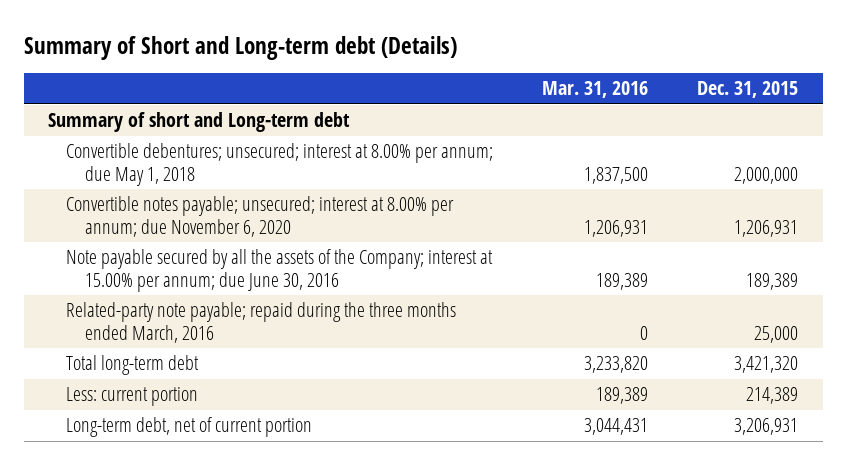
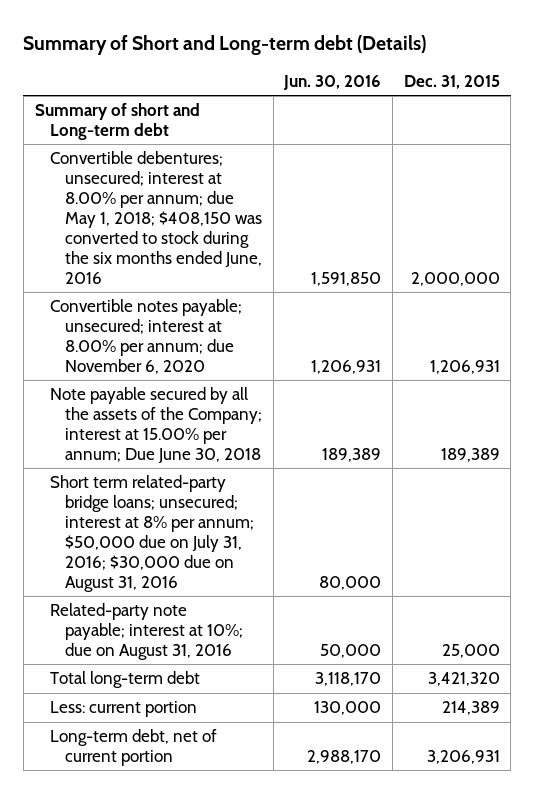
[542,81,649,99] Mar. 31, 2016 -> none
none -> [283,74,382,90] Jun. 30, 2016
[66,143,494,186] Convertible debentures; unsecured; interest at 8.00% per annum; due May 1, 2018 -> [49,151,262,284] Convertible debentures; unsecured; interest at 8.00% per annum; due May 1, 2018; $408,150 was converted to stock during the six months ended June, 2016
[66,302,457,343] Related-party note payable; repaid during the three months ended March, 2016 -> none
[66,249,494,292] Note payable secured by all the assets of the Company; interest at 15.00% per annum; due June 30, 2016 -> [49,387,262,463] Note payable secured by all the assets of the Company; interest at 15.00% per annum; Due June 30, 2018
none -> [49,475,254,592] Short term related-party bridge loans; unsecured; interest at 8% per annum; $50,000 due on July 31, 2016; $30,000 due on August 31, 2016
none -> [49,603,243,660] Related-party note payable; interest at 10%; due on August 31, 2016

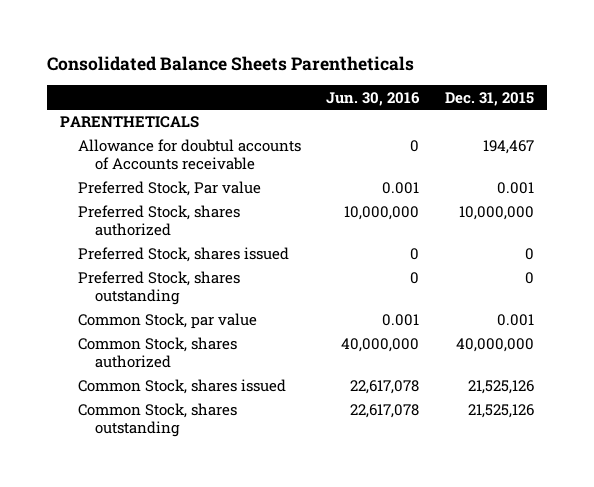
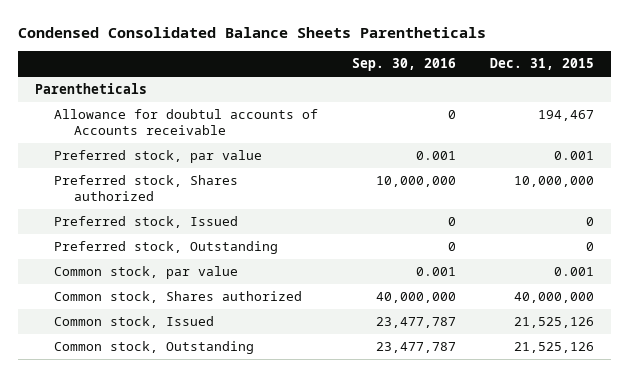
[46,56,414,72] Consolidated Balance Sheets Parentheticals -> [17,26,486,38] Condensed Consolidated Balance Sheets Parentheticals
[326,91,421,106] Jun. 30, 2016 -> none
none -> [352,58,457,72] Sep. 30, 2016
[59,116,199,129] PARENTHETICALS -> [34,83,147,95] Parentheticals
[77,181,261,197] Preferred Stock, Par value -> [54,150,263,164] Preferred stock, par value
[77,205,240,237] Preferred Stock, shares authorized -> [54,175,239,201] Preferred stock, Shares authorized
[77,247,289,263] Preferred Stock, shares issued -> [54,216,239,229] Preferred stock, Issued
[77,271,240,306] Preferred Stock, shares outstanding -> [54,241,279,255] Preferred stock, Outstanding
[77,313,257,330] Common Stock, par value -> [54,266,239,280] Common stock, par value
[77,337,237,369] Common Stock, shares authorized -> [54,291,303,304] Common stock, Shares authorized
[77,379,286,395] Common Stock, shares issued -> [54,316,215,329] Common stock, Issued
[77,403,237,438] Common Stock, shares outstanding -> [54,341,255,355] Common stock, Outstanding

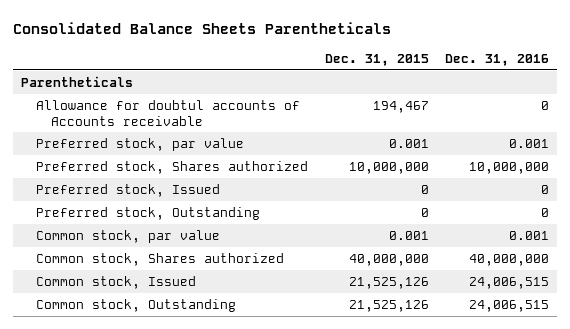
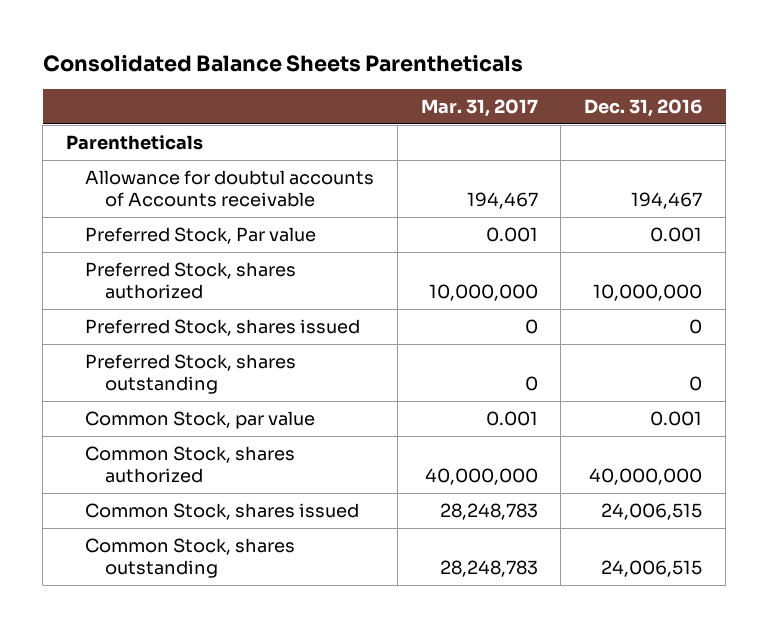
[324,53,429,66] Dec. 31, 2015 -> none
none -> [420,98,538,117] Mar. 31, 2017
[540,100,549,110] 0 -> [631,192,703,210] 194,467
[36,137,245,151] Preferred stock, par value -> [85,226,317,244] Preferred Stock, Par value
[36,160,309,174] Preferred stock, Shares authorized -> [85,261,297,300] Preferred Stock, shares authorized
[36,183,221,197] Preferred stock, Issued -> [85,318,361,336] Preferred Stock, shares issued
[36,206,261,220] Preferred stock, Outstanding -> [85,353,297,395] Preferred Stock, shares outstanding
[36,229,221,243] Common stock, par value -> [85,410,316,429] Common Stock, par value
[36,252,285,266] Common stock, Shares authorized -> [85,445,296,484] Common Stock, shares authorized
[36,275,197,289] Common stock, Issued -> [85,502,360,520] Common Stock, shares issued
[36,298,237,312] Common stock, Outstanding -> [85,537,296,579] Common Stock, shares outstanding

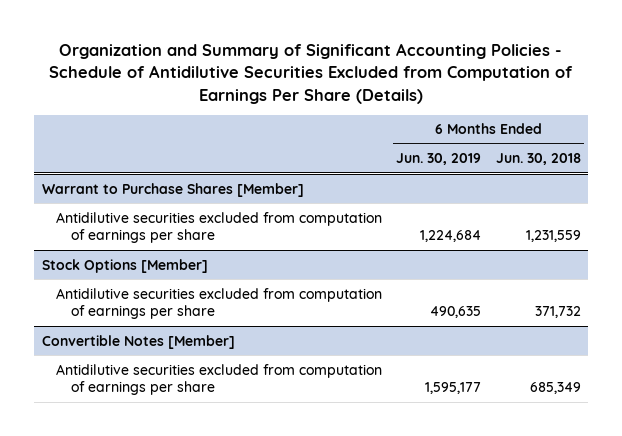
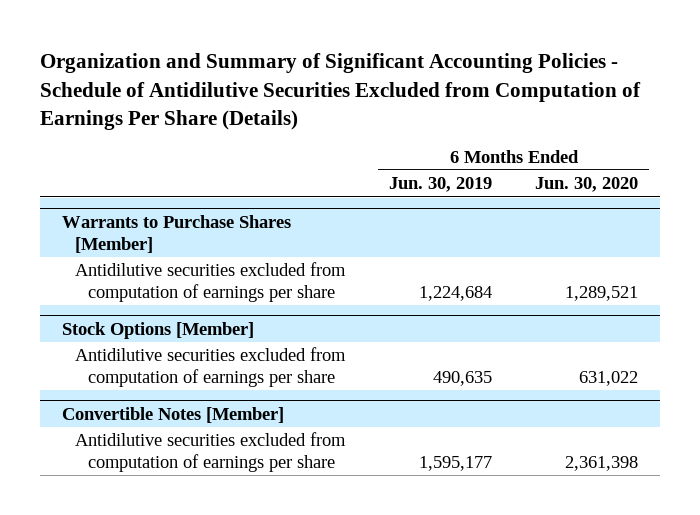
[495,153,581,166] Jun. 30, 2018 -> none
none -> [535,177,639,193] Jun. 30, 2020
[41,182,304,197] Warrant to Purchase Shares [Member] -> [61,215,291,253] Warrants to Purchase Shares [Member]

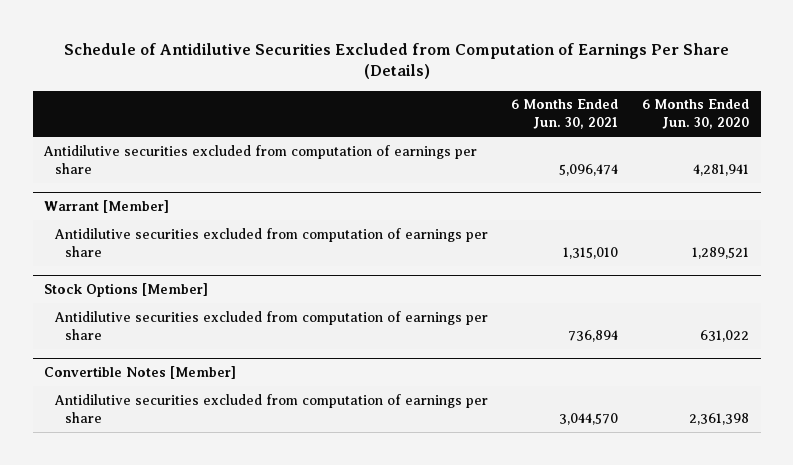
[39,53,641,131] Organization and Summary of Significant Accounting Policies - Schedule of Antidilutive Securities Excluded from Computation of Earnings Per Share (Details) -> [63,42,729,80] Schedule of Antidilutive Securities Excluded from Computation of Earnings Per Share (Details)
[388,177,492,193] Jun. 30, 2019 -> none
none -> [511,99,619,130] 6 Months Ended Jun. 30, 2021
none -> [43,144,478,174] Antidilutive securities excluded from computation of earnings per share
[61,215,291,253] Warrants to Purchase Shares [Member] -> [44,199,170,213] Warrant [Member]

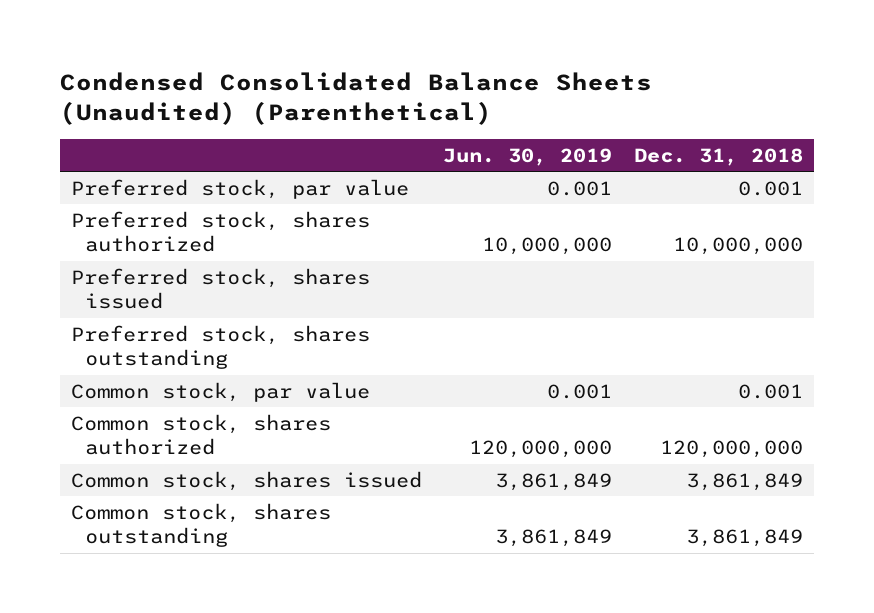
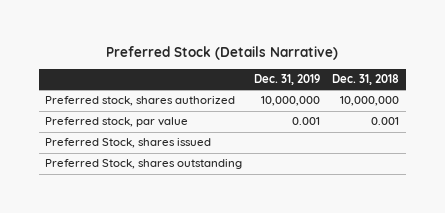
[60,71,653,125] Condensed Consolidated Balance Sheets (Unaudited) (Parenthetical) -> [106,46,339,61] Preferred Stock (Details Narrative)
[443,147,613,166] Jun. 30, 2019 -> none
none -> [254,74,321,86] Dec. 31, 2019
[70,381,370,402] Common stock, par value -> none
[70,413,331,456] Common stock, shares authorized -> none
[70,470,422,491] Common stock, shares issued -> none
[70,502,331,548] Common stock, shares outstanding -> none
[70,178,409,199] Preferred stock, par value -> [45,117,189,128] Preferred stock, par value
[70,267,370,310] Preferred stock, shares issued -> [45,138,212,149] Preferred Stock, shares issued
[70,324,370,370] Preferred stock, shares outstanding -> [45,159,243,170] Preferred Stock, shares outstanding

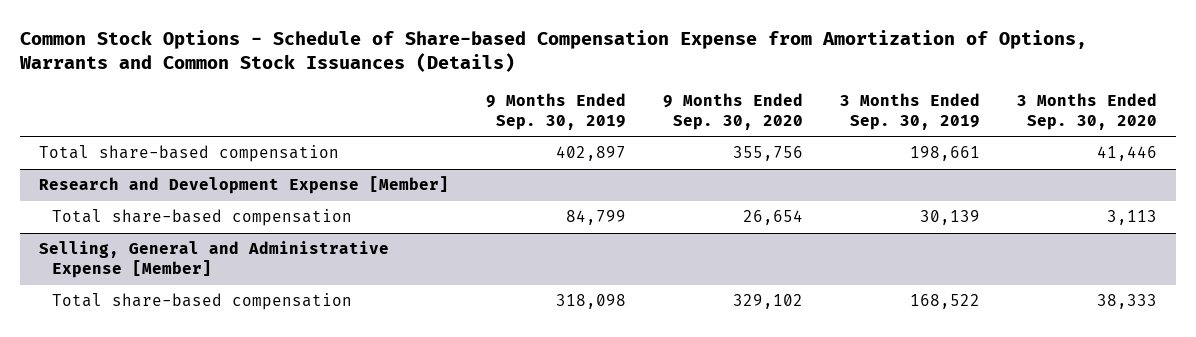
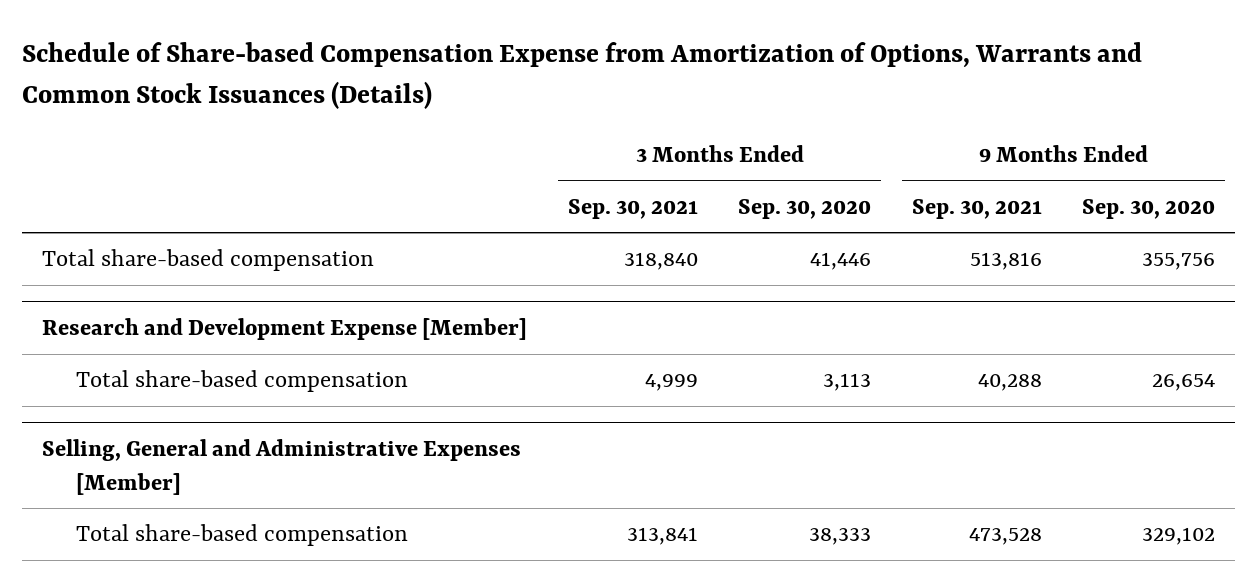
[19,29,1088,72] Common Stock Options - Schedule of Share-based Compensation Expense from Amortization of Options, Warrants and Common Stock Issuances (Details) -> [22,42,1143,109] Schedule of Share-based Compensation Expense from Amortization of Options, Warrants and Common Stock Issuances (Details)
[485,92,626,130] 9 Months Ended Sep. 30, 2019 -> none
[840,92,981,130] 3 Months Ended Sep. 30, 2019 -> none
none -> [567,198,698,219] Sep. 30, 2021
none -> [911,198,1042,219] Sep. 30, 2021
[38,241,389,279] Selling, General and Administrative Expense [Member] -> [42,439,522,495] Selling, General and Administrative Expenses [Member]

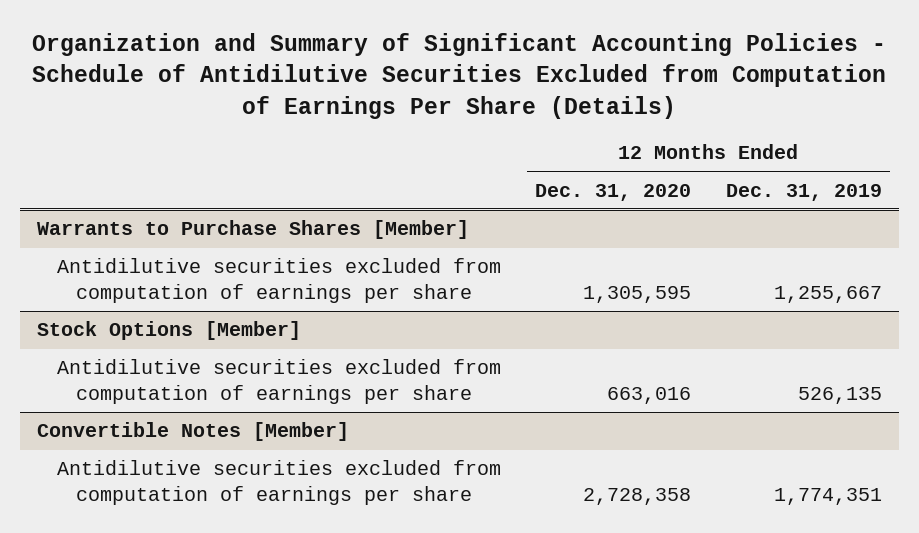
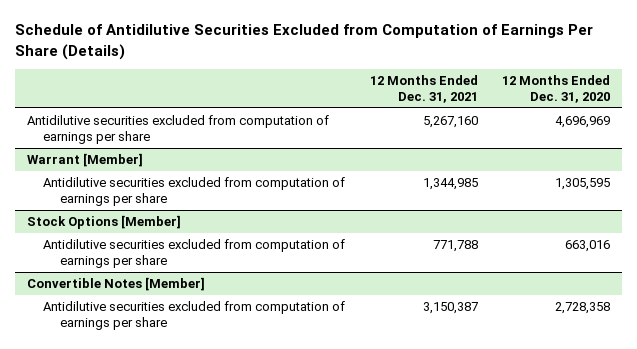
[32,33,887,119] Organization and Summary of Significant Accounting Policies - Schedule of Antidilutive Securities Excluded from Computation of Earnings Per Share (Details) -> [14,24,593,60] Schedule of Antidilutive Securities Excluded from Computation of Earnings Per Share (Details)
[725,183,882,201] Dec. 31, 2019 -> none
none -> [369,75,478,103] 12 Months Ended Dec. 31, 2021
none -> [26,115,329,144] Antidilutive securities excluded from computation of earnings per share
[37,220,470,240] Warrants to Purchase Shares [Member] -> [26,153,143,168] Warrant [Member]

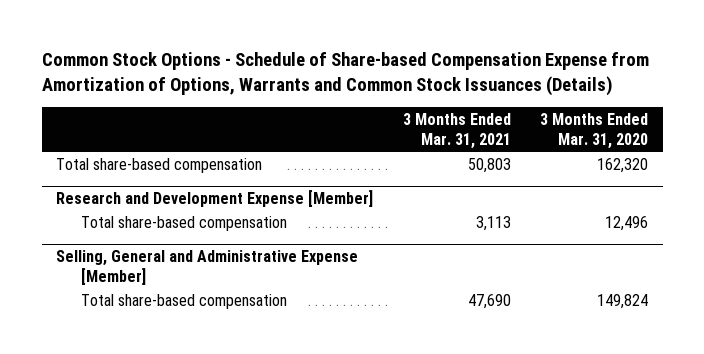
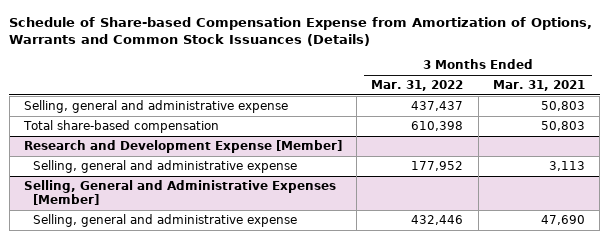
[41,52,649,97] Common Stock Options - Schedule of Share-based Compensation Expense from Amortization of Options, Warrants and Common Stock Issuances (Details) -> [9,16,593,47] Schedule of Share-based Compensation Expense from Amortization of Options, Warrants and Common Stock Issuances (Details)
[540,112,649,150] 3 Months Ended Mar. 31, 2020 -> none
none -> [371,80,464,92] Mar. 31, 2022
none -> [23,99,288,113] Selling, general and administrative expense
[81,215,288,231] Total share-based compensation -> [33,159,298,173] Selling, general and administrative expense
[56,249,359,285] Selling, General and Administrative Expense [Member] -> [23,179,336,205] Selling, General and Administrative Expenses [Member]
[81,293,288,309] Total share-based compensation -> [33,213,298,227] Selling, general and administrative expense

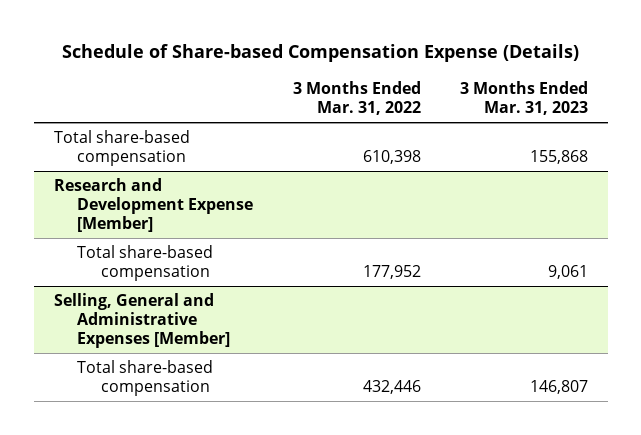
[9,16,593,47] Schedule of Share-based Compensation Expense from Amortization of Options, Warrants and Common Stock Issuances (Details) -> [61,44,579,63] Schedule of Share-based Compensation Expense (Details)
[493,80,586,92] Mar. 31, 2021 -> none
none -> [459,80,588,115] 3 Months Ended Mar. 31, 2023
[23,99,288,113] Selling, general and administrative expense -> none
[33,159,298,173] Selling, general and administrative expense -> [77,245,214,282] Total share-based compensation
[33,213,298,227] Selling, general and administrative expense -> [77,360,214,397] Total share-based compensation

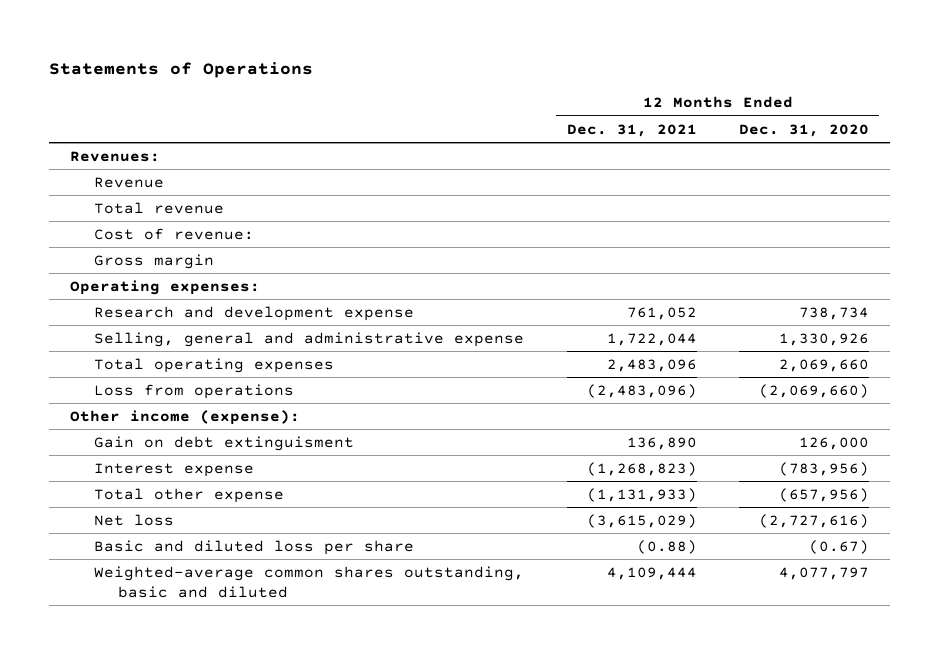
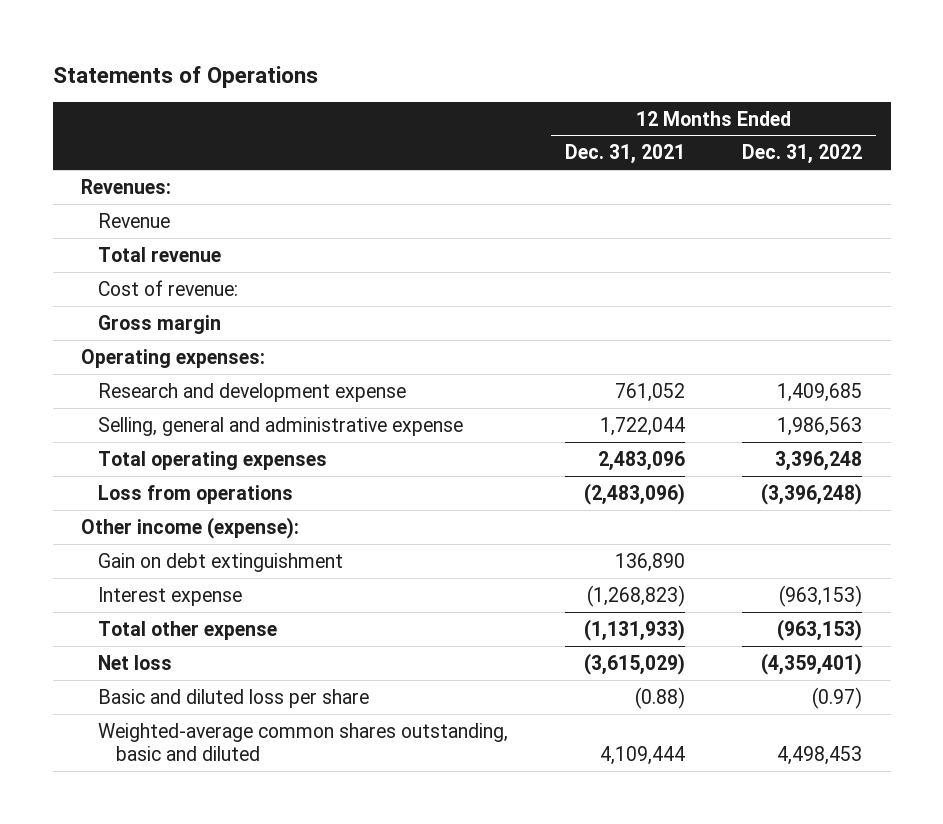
[738,123,869,137] Dec. 31, 2020 -> none
none -> [742,144,863,165] Dec. 31, 2022
[94,435,355,451] Gain on debt extinguisment -> [98,552,344,572] Gain on debt extinguishment

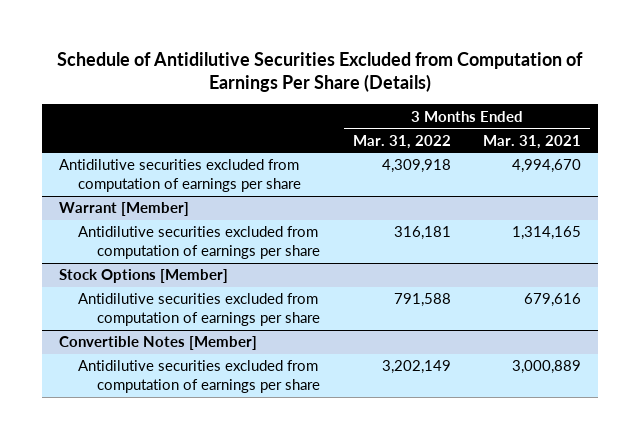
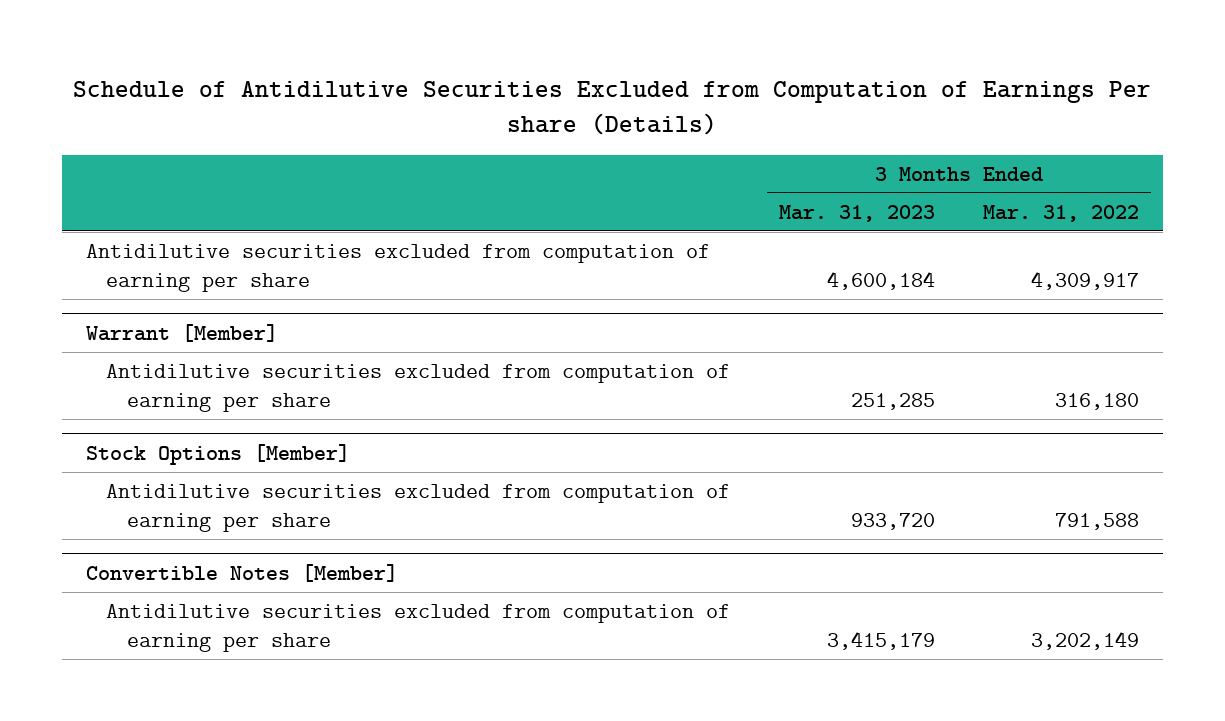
[57,51,584,93] Schedule of Antidilutive Securities Excluded from Computation of Earnings Per Share (Details) -> [73,80,1152,136] Schedule of Antidilutive Securities Excluded from Computation of Earnings Per share (Details)
[483,134,582,149] Mar. 31, 2021 -> none
none -> [778,204,935,222] Mar. 31, 2023
[58,159,301,192] Antidilutive securities excluded from computation of earnings per share -> [85,243,710,293] Antidilutive securities excluded from computation of earning per share
[381,159,451,174] 4,309,918 -> [1031,271,1140,291] 4,309,917
[77,226,320,259] Antidilutive securities excluded from computation of earnings per share -> [106,363,731,413] Antidilutive securities excluded from computation of earning per share
[393,226,451,241] 316,181 -> [1055,393,1140,411] 316,180
[77,293,320,326] Antidilutive securities excluded from computation of earnings per share -> [106,483,731,533] Antidilutive securities excluded from computation of earning per share
[77,360,320,393] Antidilutive securities excluded from computation of earnings per share -> [106,603,731,653] Antidilutive securities excluded from computation of earning per share

